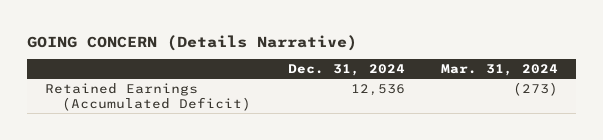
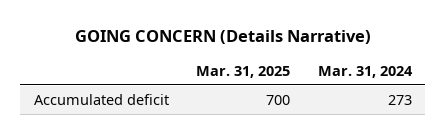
[287,64,405,77] Dec. 31, 2024 -> none
none -> [196,65,291,78] Mar. 31, 2025
[45,82,252,112] Retained Earnings (Accumulated Deficit) -> [33,94,169,106] Accumulated deficit
[513,81,559,96] (273) -> [387,95,412,106] 273

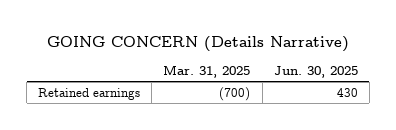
[317,65,413,78] Mar. 31, 2024 -> none
none -> [273,65,358,78] Jun. 30, 2025
[33,94,169,106] Accumulated deficit -> none
none -> [38,88,141,101] Retained earnings

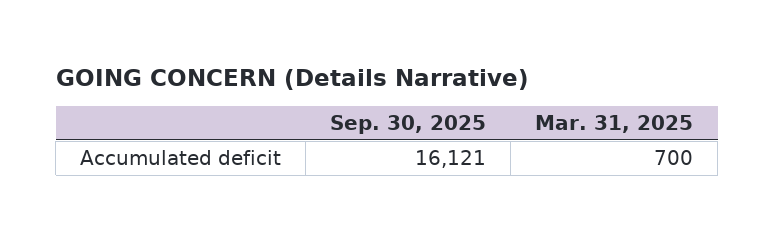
[273,65,358,78] Jun. 30, 2025 -> none
none -> [330,114,487,134] Sep. 30, 2025
[38,88,141,101] Retained earnings -> none
none -> [80,149,282,165] Accumulated deficit

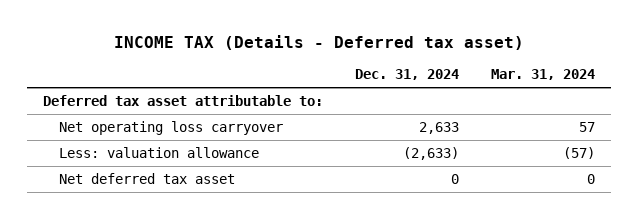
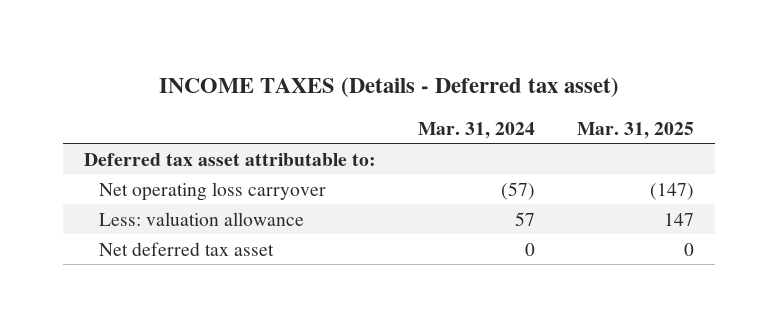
[114,34,525,50] INCOME TAX (Details - Deferred tax asset) -> [159,77,620,98] INCOME TAXES (Details - Deferred tax asset)
[355,68,460,80] Dec. 31, 2024 -> none
none -> [577,121,695,139] Mar. 31, 2025
[579,121,596,132] 57 -> [501,181,536,200] (57)
[563,146,596,159] (57) -> [515,211,536,226] 57

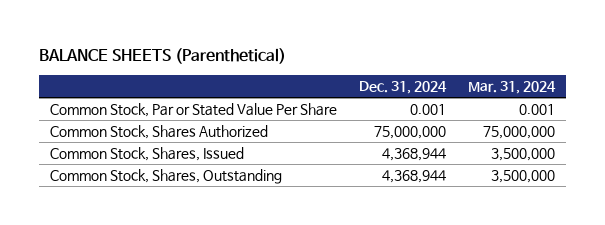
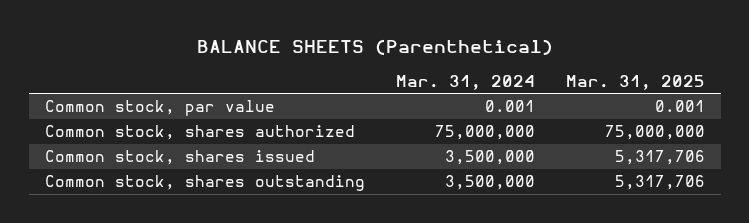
[359,81,448,95] Dec. 31, 2024 -> none
none -> [565,74,705,90] Mar. 31, 2025
[50,103,338,118] Common Stock, Par or Stated Value Per Share -> [44,100,275,117] Common stock, par value
[50,125,269,140] Common Stock, Shares Authorized -> [44,125,355,141] Common stock, shares authorized
[50,147,245,162] Common Stock, Shares, Issued -> [44,150,315,166] Common stock, shares issued
[50,169,283,185] Common Stock, Shares, Outstanding -> [44,175,365,192] Common stock, shares outstanding

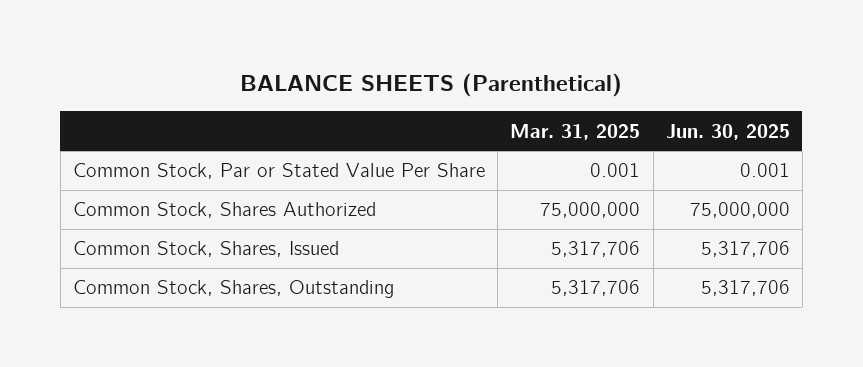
[395,74,535,90] Mar. 31, 2024 -> none
none -> [665,123,790,140] Jun. 30, 2025
[44,100,275,117] Common stock, par value -> [72,163,485,180] Common Stock, Par or Stated Value Per Share
[44,125,355,141] Common stock, shares authorized -> [72,202,376,219] Common Stock, Shares Authorized
[44,150,315,166] Common stock, shares issued -> [72,241,339,258] Common Stock, Shares, Issued
[44,175,365,192] Common stock, shares outstanding -> [72,280,394,299] Common Stock, Shares, Outstanding

